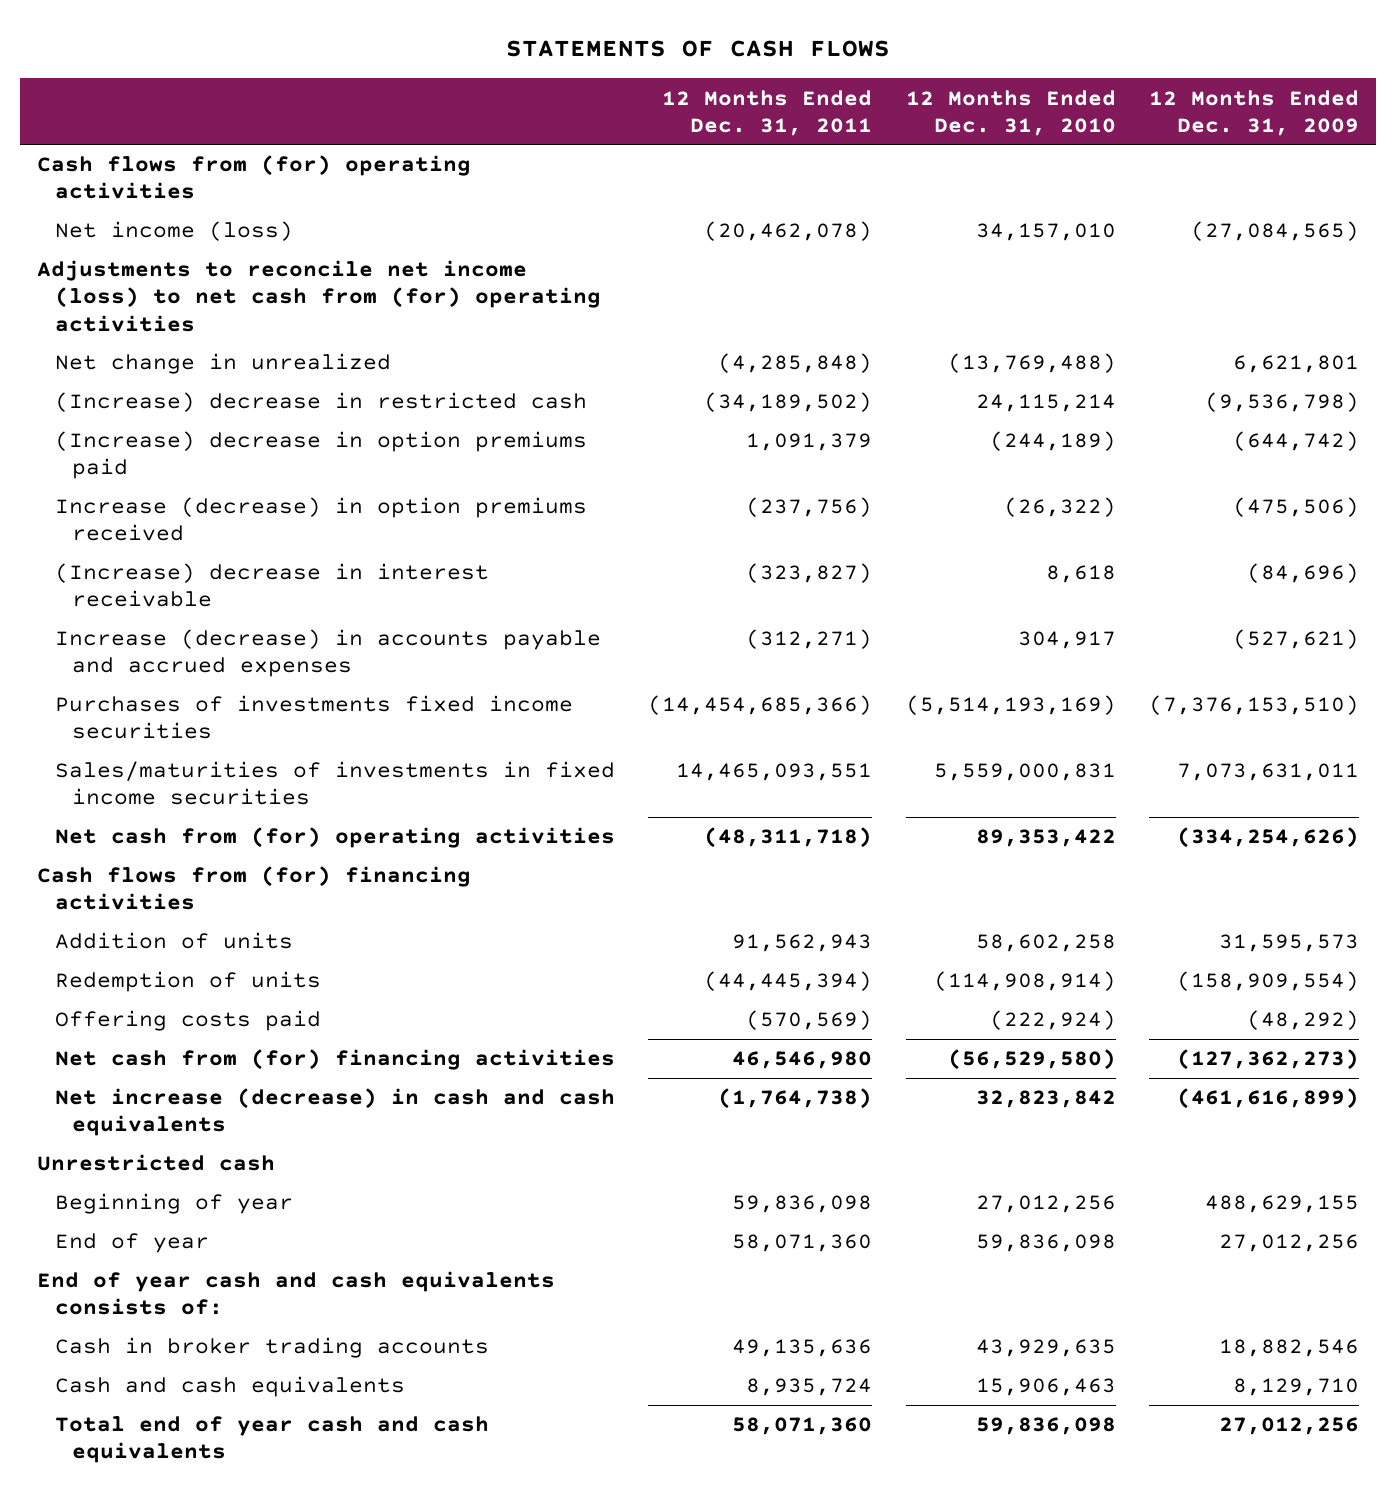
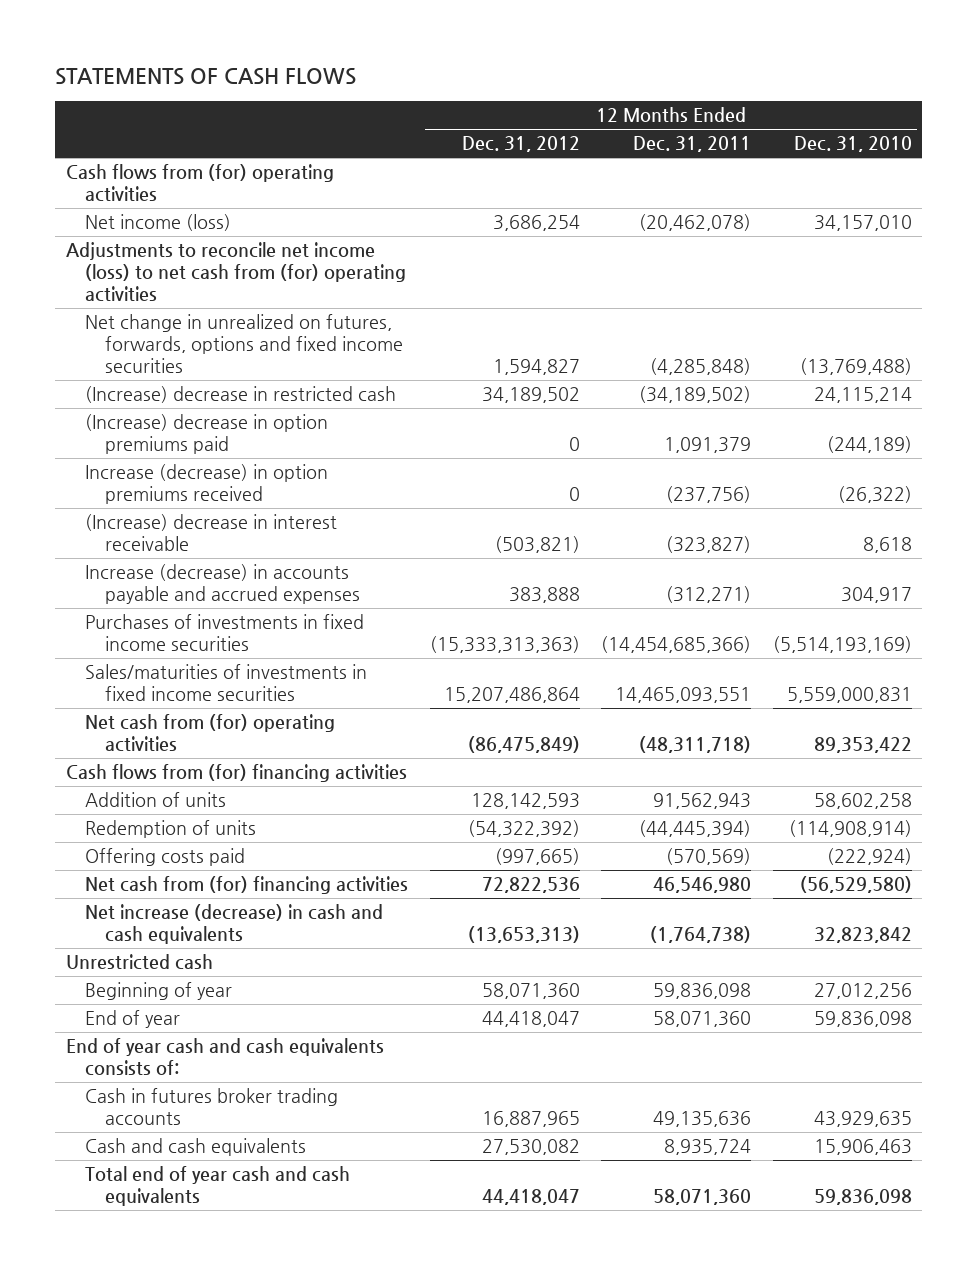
[1149,89,1360,136] 12 Months Ended Dec. 31, 2009 -> none
none -> [461,136,580,153] Dec. 31, 2012
[54,353,391,375] Net change in unrealized -> [85,314,403,374] Net change in unrealized on futures, forwards, options and fixed income securities
[54,695,573,740] Purchases of investments fixed income securities -> [85,614,365,652] Purchases of investments in fixed income securities
[54,1337,489,1359] Cash in broker trading accounts -> [85,1088,339,1126] Cash in futures broker trading accounts

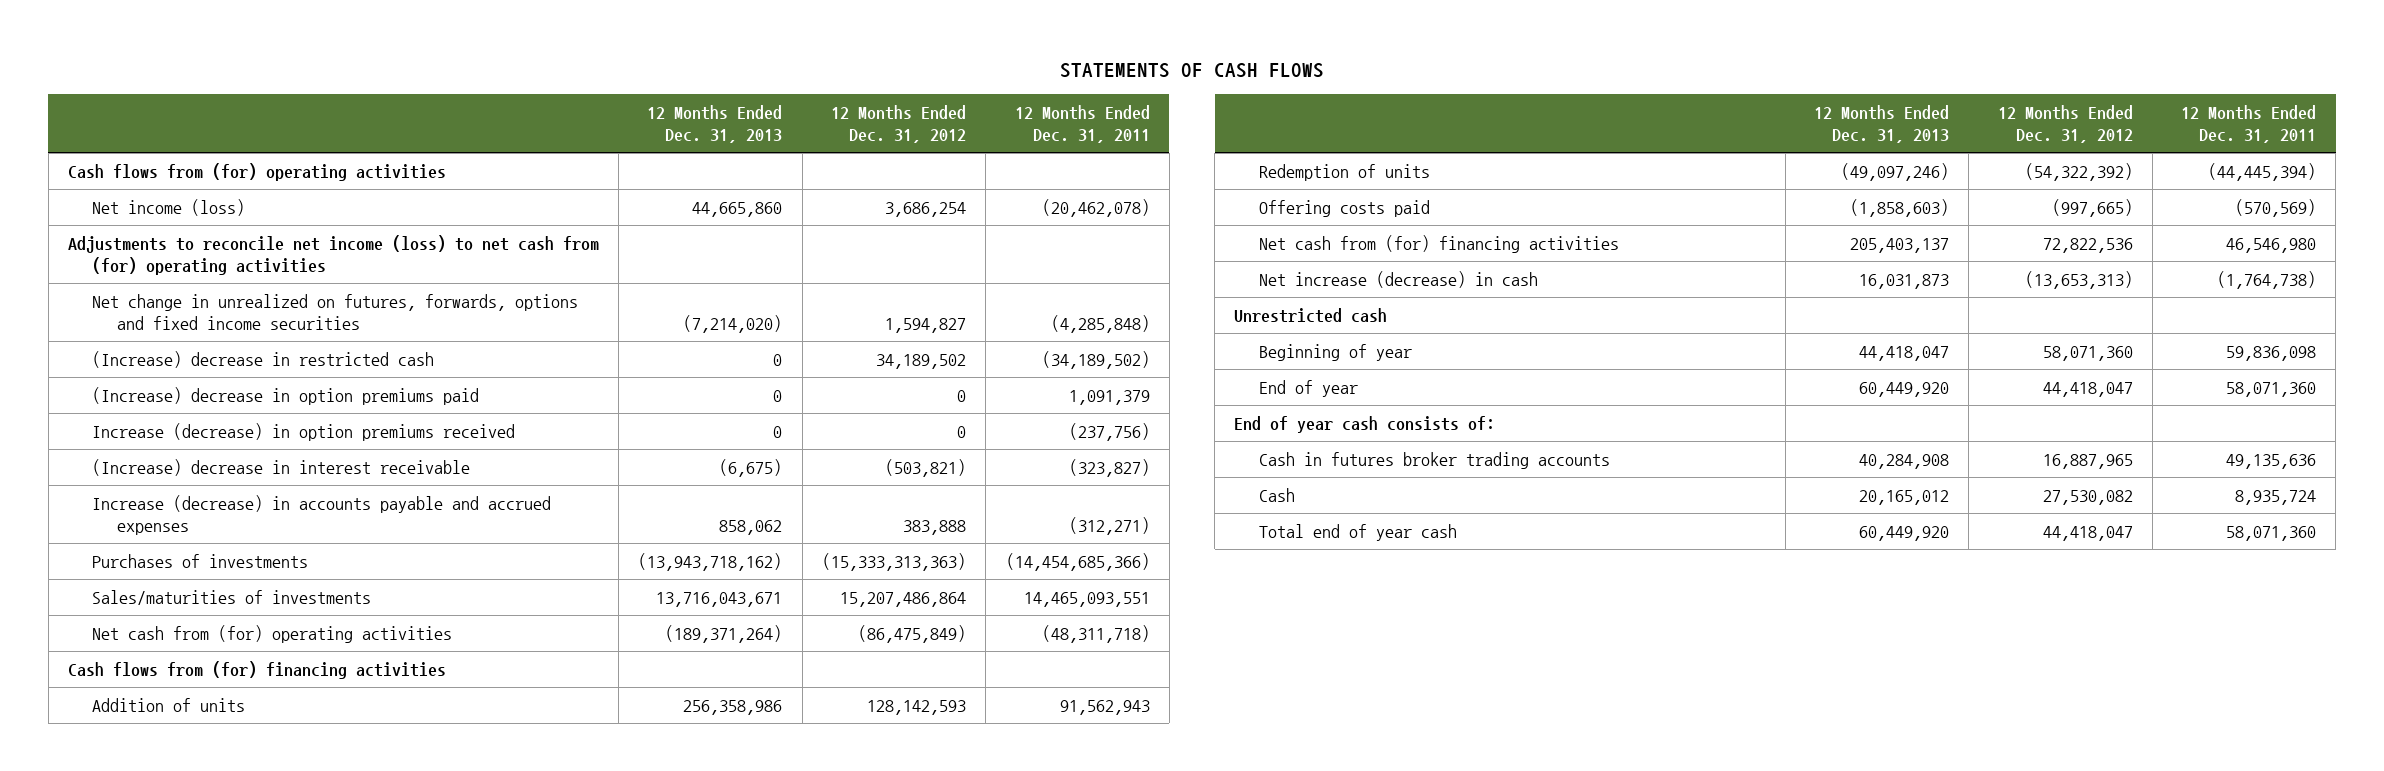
[793,136,912,153] Dec. 31, 2010 -> none
none -> [647,104,783,144] 12 Months Ended Dec. 31, 2013
[85,614,365,652] Purchases of investments in fixed income securities -> [92,553,309,568] Purchases of investments
[85,664,368,702] Sales/maturities of investments in fixed income securities -> [92,589,372,605] Sales/maturities of investments
[85,904,384,945] Net increase (decrease) in cash and cash equivalents -> [1258,270,1538,288] Net increase (decrease) in cash
[65,1038,384,1077] End of year cash and cash equivalents consists of: -> [1234,415,1496,433] End of year cash consists of:
[85,1138,307,1157] Cash and cash equivalents -> [1258,487,1295,502] Cash
[85,1166,351,1207] Total end of year cash and cash equivalents -> [1258,523,1457,541] Total end of year cash

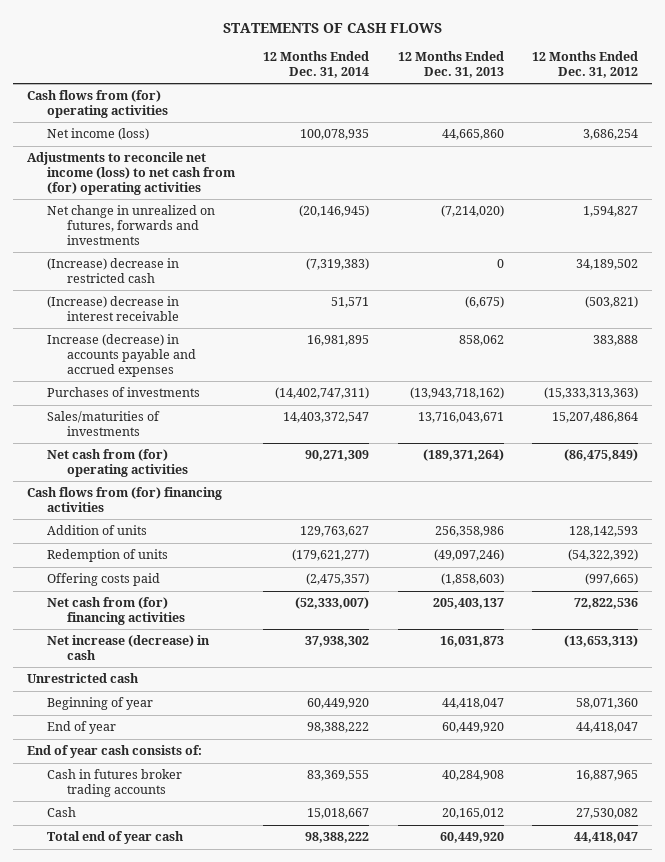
[1014,104,1150,144] 12 Months Ended Dec. 31, 2011 -> none
none -> [263,51,370,78] 12 Months Ended Dec. 31, 2014
[92,293,579,330] Net change in unrealized on futures, forwards, options and fixed income securities -> [47,205,216,245] Net change in unrealized on futures, forwards and investments
[92,386,480,405] (Increase) decrease in option premiums paid -> none
[92,422,516,441] Increase (decrease) in option premiums received -> none

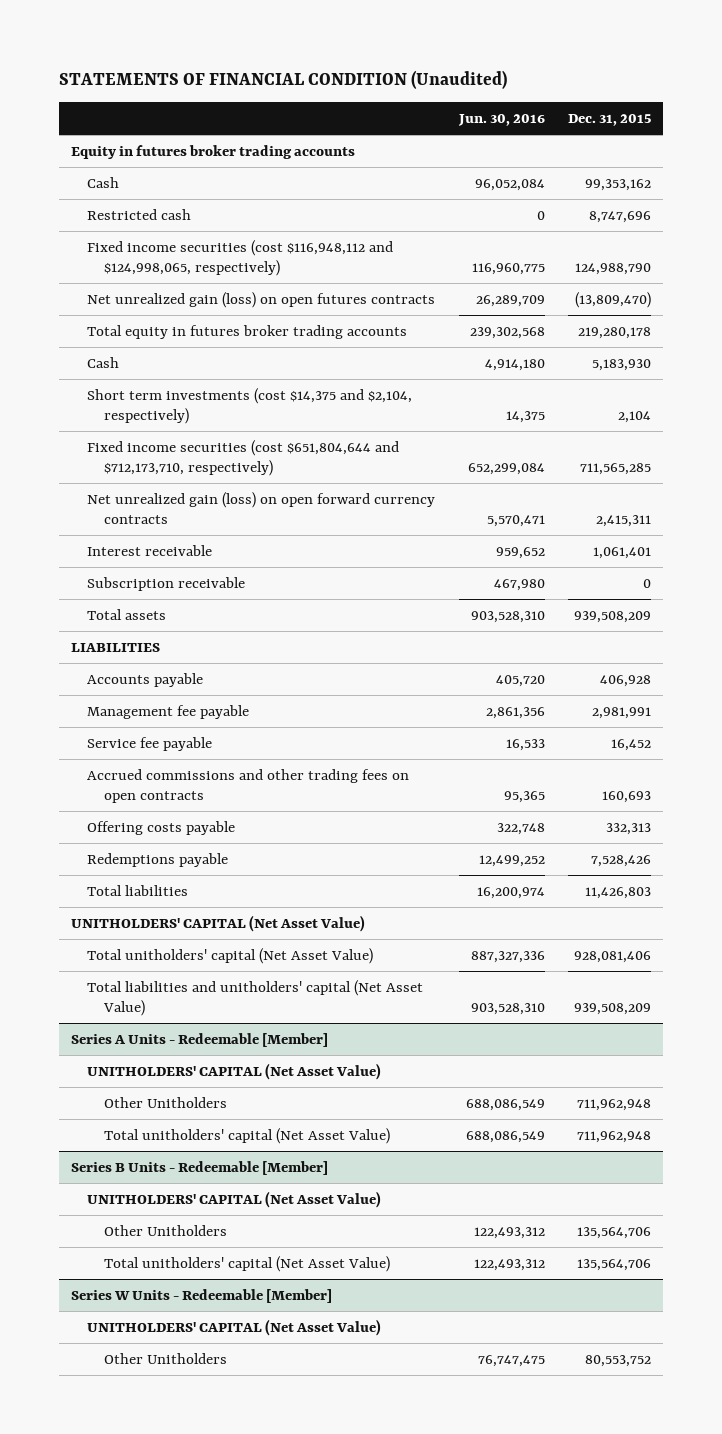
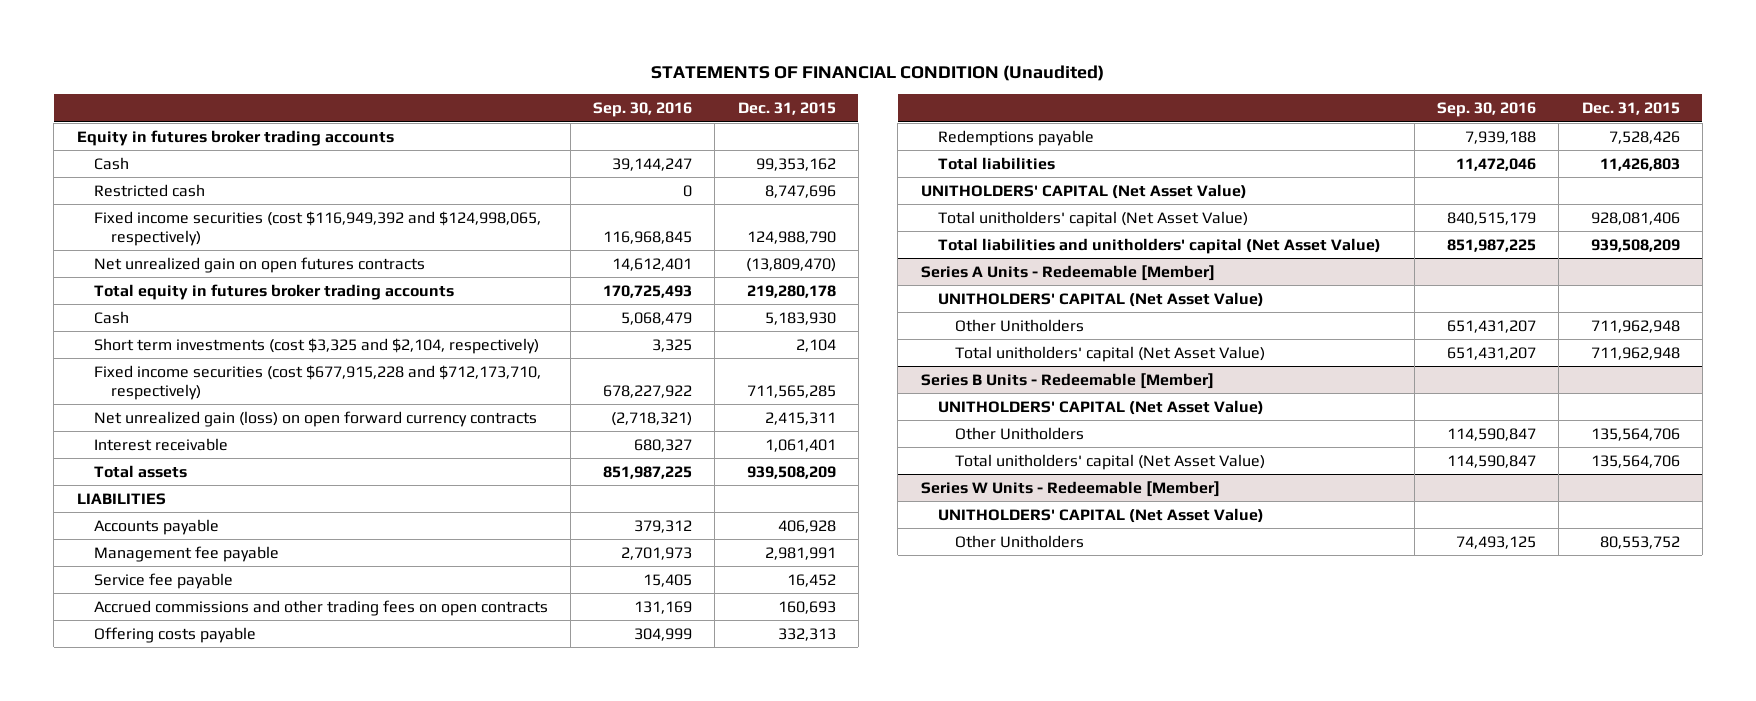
[457,113,545,126] Jun. 30, 2016 -> none
none -> [593,101,693,117] Sep. 30, 2016
[87,239,394,276] Fixed income securities (cost $116,948,112 and $124,998,065, respectively) -> [93,210,541,246] Fixed income securities (cost $116,949,392 and $124,998,065, respectively)
[87,291,436,308] Net unrealized gain (loss) on open futures contracts -> [93,256,425,273] Net unrealized gain on open futures contracts
[87,387,413,424] Short term investments (cost $14,375 and $2,104, respectively) -> [93,337,539,354] Short term investments (cost $3,325 and $2,104, respectively)
[87,439,400,476] Fixed income securities (cost $651,804,644 and $712,173,710, respectively) -> [93,364,541,400] Fixed income securities (cost $677,915,228 and $712,173,710, respectively)
[87,576,246,591] Subscription receivable -> none

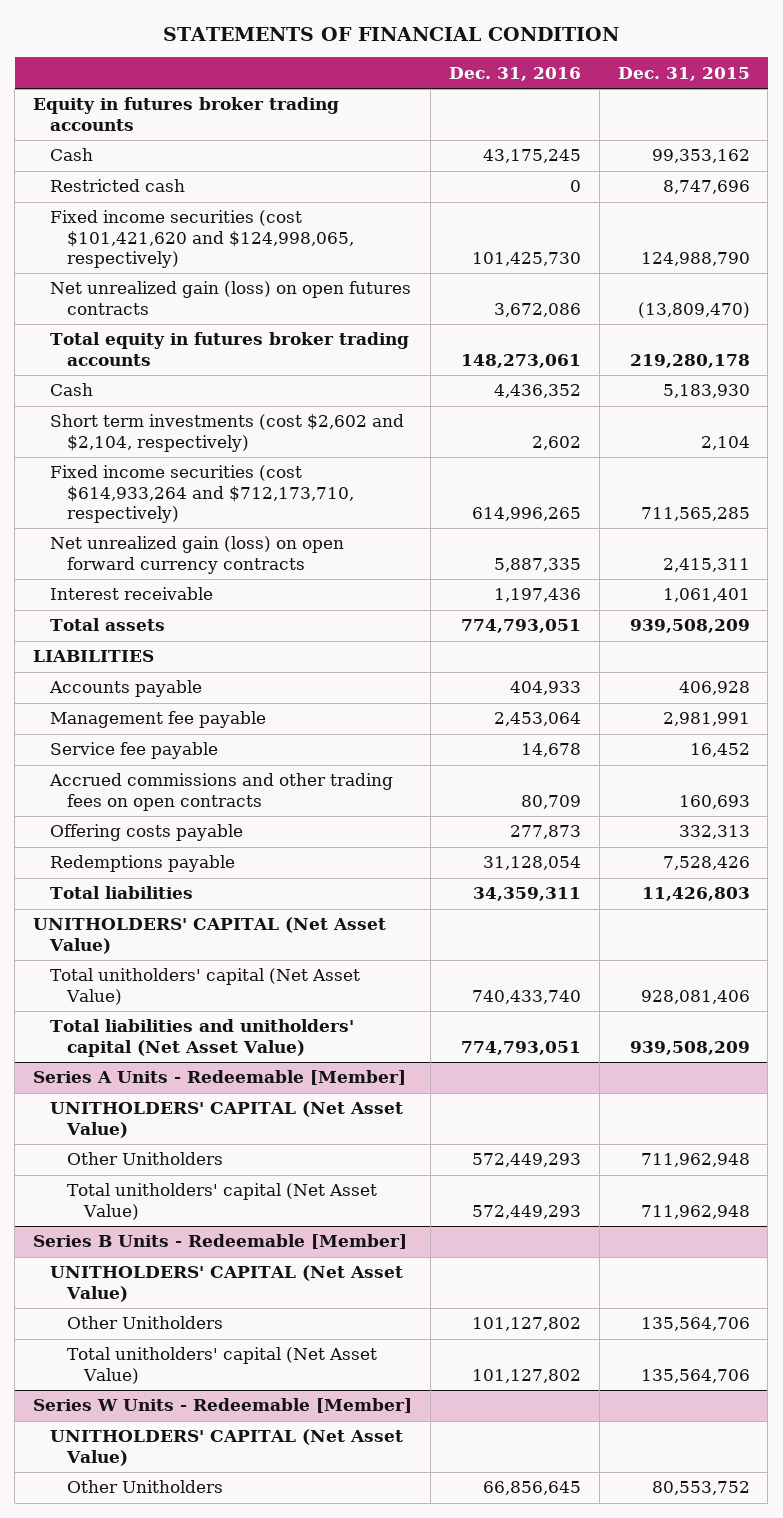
[651,65,1105,82] STATEMENTS OF FINANCIAL CONDITION (Unaudited) -> [163,26,620,41] STATEMENTS OF FINANCIAL CONDITION
[593,101,693,117] Sep. 30, 2016 -> none
none -> [448,66,581,81] Dec. 31, 2016
[93,210,541,246] Fixed income securities (cost $116,949,392 and $124,998,065, respectively) -> [49,210,354,268] Fixed income securities (cost $101,421,620 and $124,998,065, respectively)
[93,256,425,273] Net unrealized gain on open futures contracts -> [49,281,411,315] Net unrealized gain (loss) on open futures contracts
[93,337,539,354] Short term investments (cost $3,325 and $2,104, respectively) -> [49,414,404,452] Short term investments (cost $2,602 and $2,104, respectively)
[93,364,541,400] Fixed income securities (cost $677,915,228 and $712,173,710, respectively) -> [49,465,354,523] Fixed income securities (cost $614,933,264 and $712,173,710, respectively)

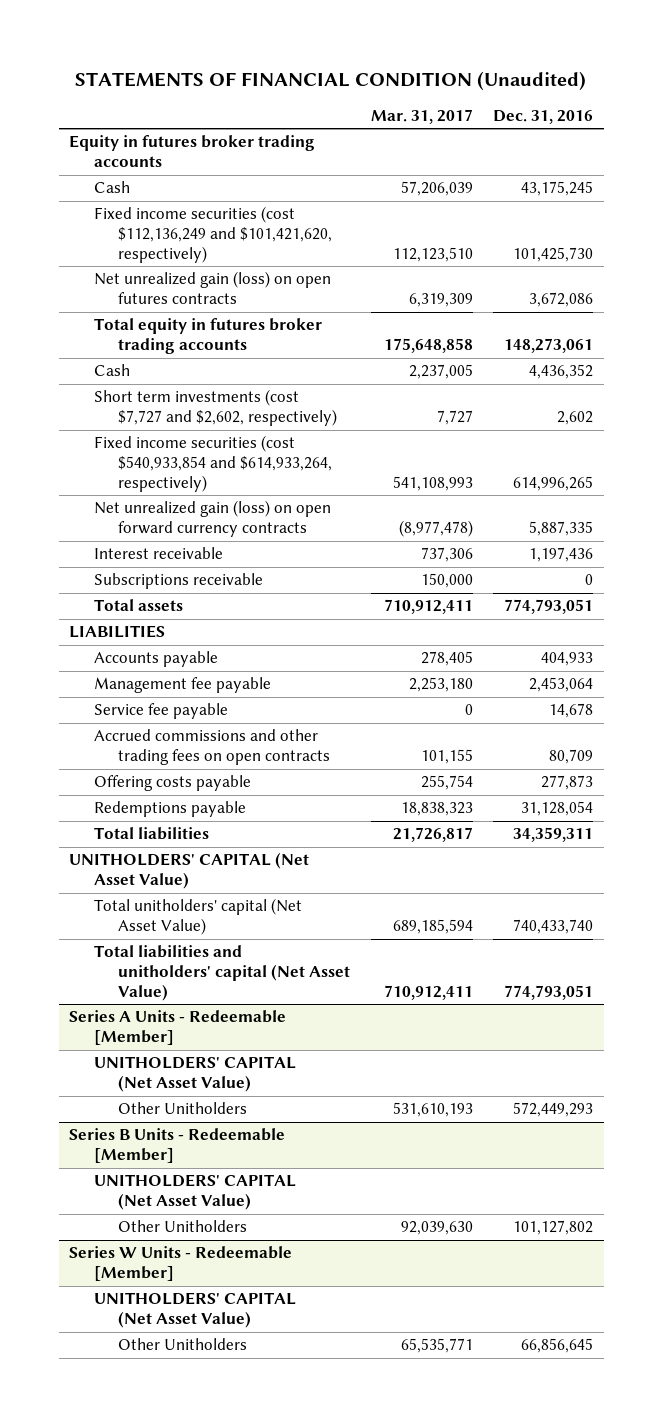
[163,26,620,41] STATEMENTS OF FINANCIAL CONDITION -> [75,70,587,91] STATEMENTS OF FINANCIAL CONDITION (Unaudited)
[617,66,750,81] Dec. 31, 2015 -> none
none -> [370,109,473,125] Mar. 31, 2017
[49,179,185,193] Restricted cash -> none
[49,210,354,268] Fixed income securities (cost $101,421,620 and $124,998,065, respectively) -> [93,206,332,264] Fixed income securities (cost $112,136,249 and $101,421,620, respectively)
[49,414,404,452] Short term investments (cost $2,602 and $2,104, respectively) -> [93,389,337,427] Short term investments (cost $7,727 and $2,602, respectively)
[49,465,354,523] Fixed income securities (cost $614,933,264 and $712,173,710, respectively) -> [93,435,332,493] Fixed income securities (cost $540,933,854 and $614,933,264, respectively)
none -> [93,573,263,590] Subscriptions receivable
[66,1183,377,1220] Total unitholders' capital (Net Asset Value) -> none
[66,1347,377,1384] Total unitholders' capital (Net Asset Value) -> none

